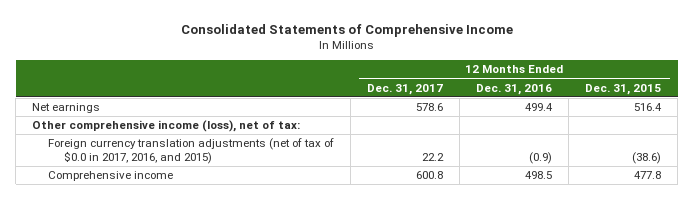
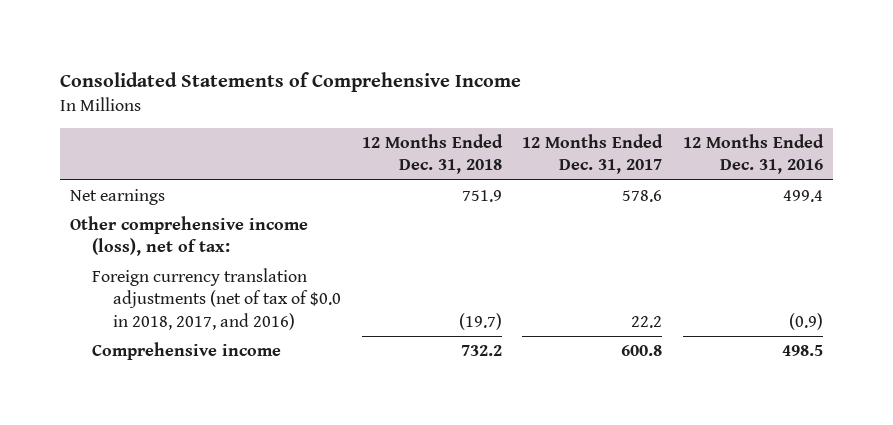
[585,83,662,95] Dec. 31, 2015 -> none
none -> [361,133,503,175] 12 Months Ended Dec. 31, 2018
[48,138,335,165] Foreign currency translation adjustments (net of tax of $0.0 in 2017, 2016, and 2015) -> [91,268,341,330] Foreign currency translation adjustments (net of tax of $0.0 in 2018, 2017, and 2016)

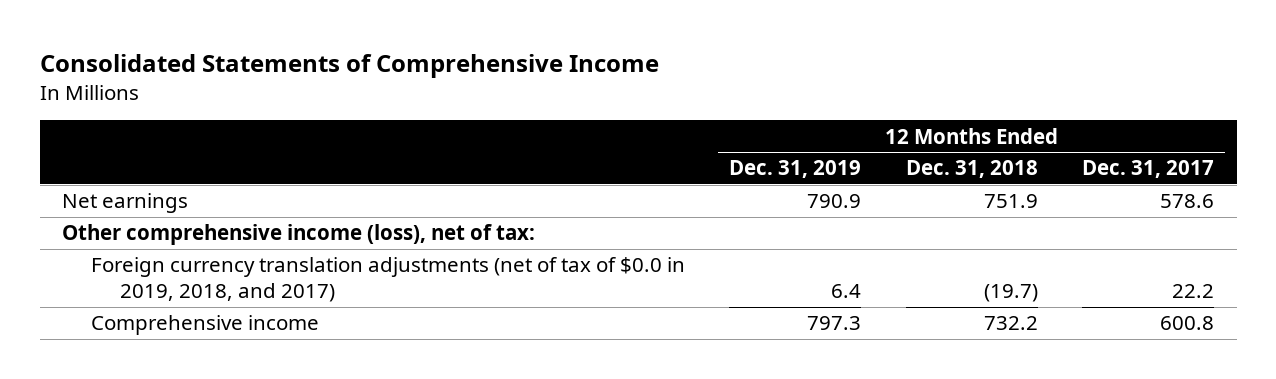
[682,133,824,175] 12 Months Ended Dec. 31, 2016 -> none
none -> [729,160,862,179] Dec. 31, 2019
[91,268,341,330] Foreign currency translation adjustments (net of tax of $0.0 in 2018, 2017, and 2016) -> [90,257,685,303] Foreign currency translation adjustments (net of tax of $0.0 in 2019, 2018, and 2017)

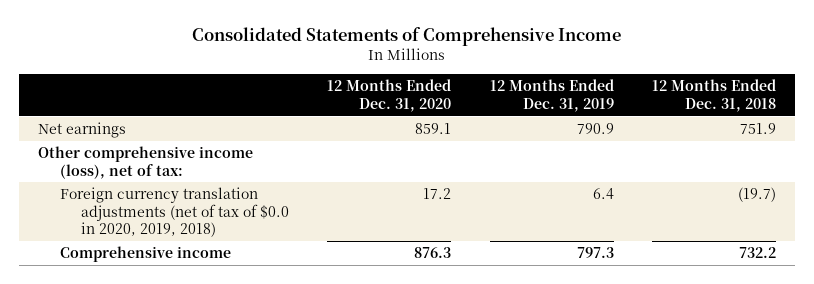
[1082,160,1215,179] Dec. 31, 2017 -> none
none -> [327,79,452,112] 12 Months Ended Dec. 31, 2020
[90,257,685,303] Foreign currency translation adjustments (net of tax of $0.0 in 2019, 2018, and 2017) -> [59,187,290,238] Foreign currency translation adjustments (net of tax of $0.0 in 2020, 2019, 2018)

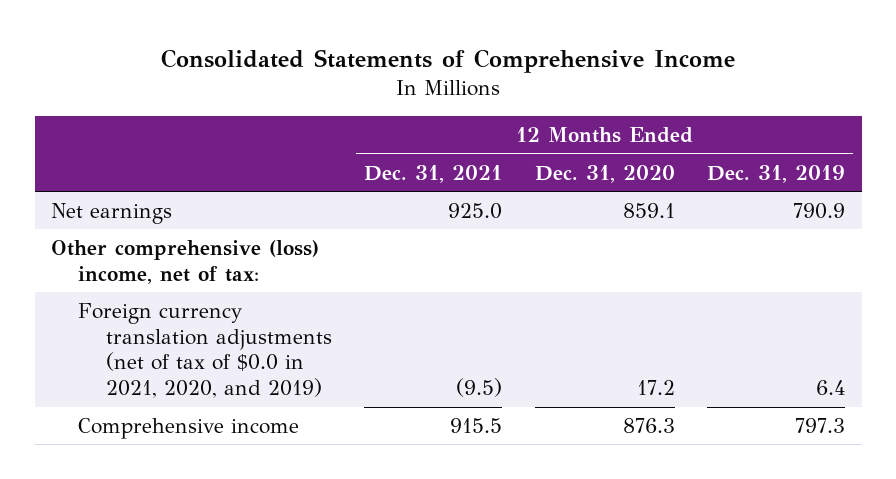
[652,79,777,112] 12 Months Ended Dec. 31, 2018 -> none
none -> [364,164,503,183] Dec. 31, 2021
[38,146,254,179] Other comprehensive income (loss), net of tax: -> [50,239,319,284] Other comprehensive (loss) income, net of tax:
[59,187,290,238] Foreign currency translation adjustments (net of tax of $0.0 in 2020, 2019, 2018) -> [78,302,332,399] Foreign currency translation adjustments (net of tax of $0.0 in 2021, 2020, and 2019)

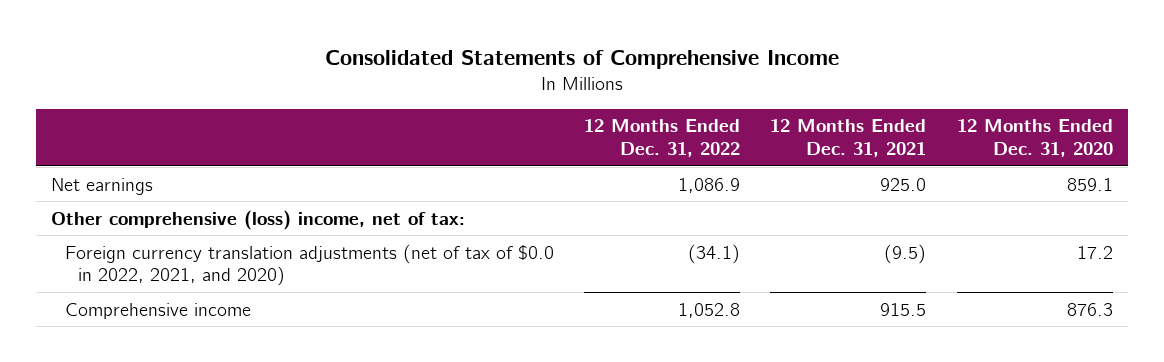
[707,164,846,183] Dec. 31, 2019 -> none
none -> [584,119,741,158] 12 Months Ended Dec. 31, 2022
[78,302,332,399] Foreign currency translation adjustments (net of tax of $0.0 in 2021, 2020, and 2019) -> [64,243,554,287] Foreign currency translation adjustments (net of tax of $0.0 in 2022, 2021, and 2020)

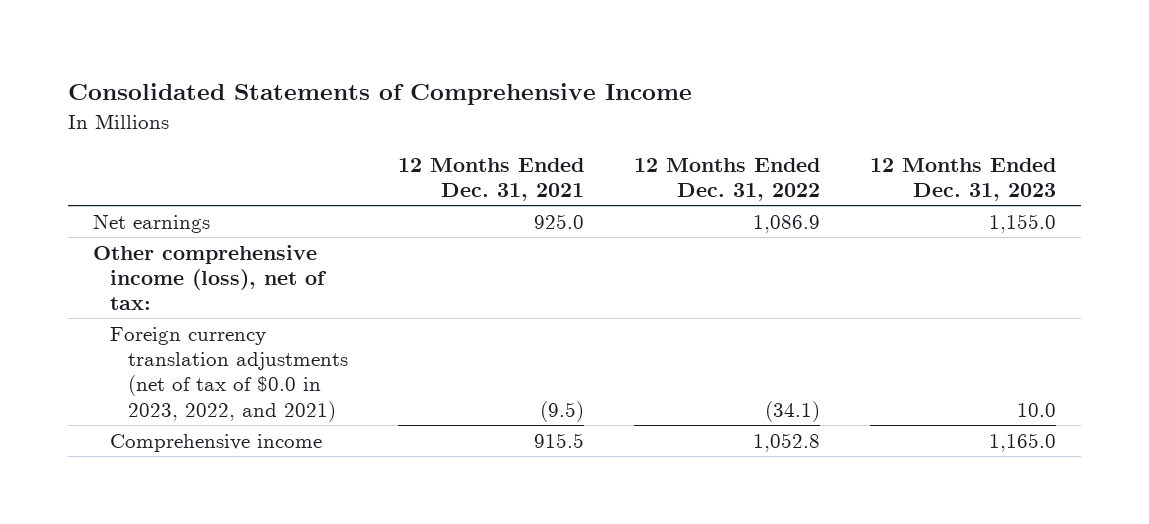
[956,119,1113,158] 12 Months Ended Dec. 31, 2020 -> none
none -> [869,158,1056,202] 12 Months Ended Dec. 31, 2023
[51,209,466,230] Other comprehensive (loss) income, net of tax: -> [92,244,328,311] Other comprehensive income (loss), net of tax:
[64,243,554,287] Foreign currency translation adjustments (net of tax of $0.0 in 2022, 2021, and 2020) -> [110,326,348,422] Foreign currency translation adjustments (net of tax of $0.0 in 2023, 2022, and 2021)

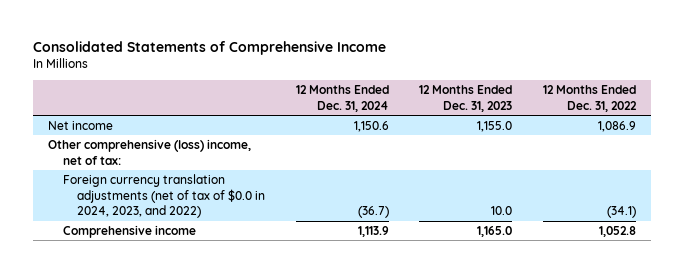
[397,158,584,202] 12 Months Ended Dec. 31, 2021 -> none
none -> [295,85,389,113] 12 Months Ended Dec. 31, 2024
[92,213,210,233] Net earnings -> [48,120,114,130] Net income
[92,244,328,311] Other comprehensive income (loss), net of tax: -> [48,138,252,165] Other comprehensive (loss) income, net of tax:
[110,326,348,422] Foreign currency translation adjustments (net of tax of $0.0 in 2023, 2022, and 2021) -> [62,173,266,219] Foreign currency translation adjustments (net of tax of $0.0 in 2024, 2023, and 2022)

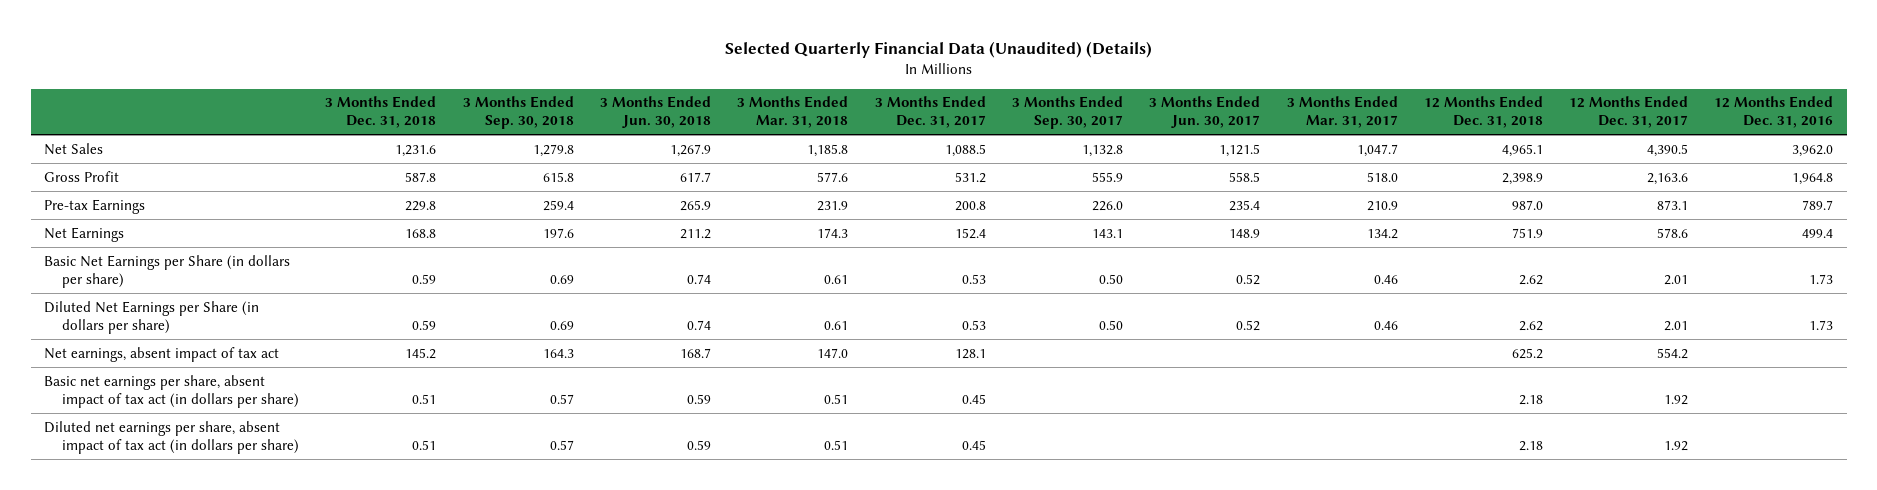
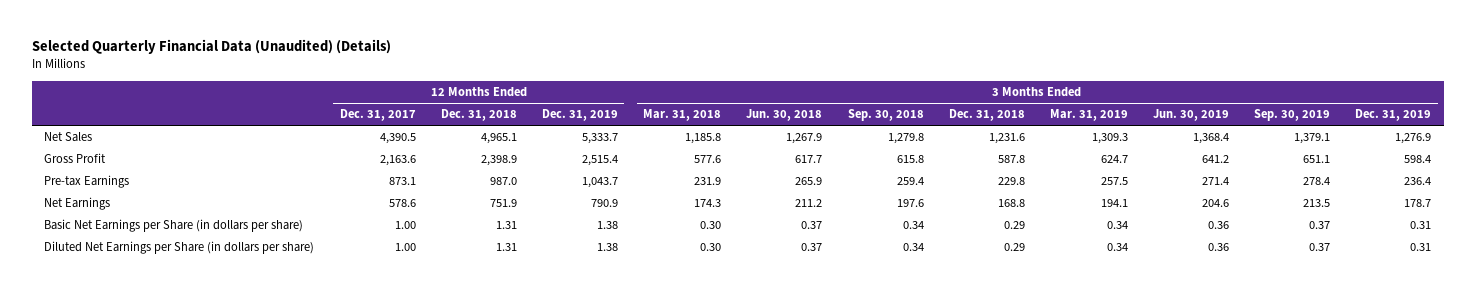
[874,96,986,129] 3 Months Ended Dec. 31, 2017 -> none
[1011,96,1123,130] 3 Months Ended Sep. 30, 2017 -> none
[1149,96,1261,129] 3 Months Ended Jun. 30, 2017 -> none
[1286,96,1398,129] 3 Months Ended Mar. 31, 2017 -> none
[1714,96,1834,129] 12 Months Ended Dec. 31, 2016 -> none
none -> [541,109,618,122] Dec. 31, 2019
none -> [1049,109,1128,122] Mar. 31, 2019
none -> [1153,109,1230,122] Jun. 30, 2019
none -> [1254,109,1331,122] Sep. 30, 2019
none -> [1355,109,1432,122] Dec. 31, 2019
[43,346,279,362] Net earnings, absent impact of tax act -> none
[43,374,300,408] Basic net earnings per share, absent impact of tax act (in dollars per share) -> none
[43,420,300,454] Diluted net earnings per share, absent impact of tax act (in dollars per share) -> none
[412,273,437,284] 0.59 -> [1003,221,1025,230] 0.29
[549,274,574,284] 0.69 -> [902,221,924,230] 0.34
[687,273,712,284] 0.74 -> [801,221,823,230] 0.37
[824,274,849,284] 0.61 -> [700,221,722,230] 0.30
[1518,274,1543,285] 2.62 -> [495,221,517,230] 1.31
[1664,274,1689,285] 2.01 -> [394,221,416,230] 1.00
[412,319,437,330] 0.59 -> [1003,243,1025,252] 0.29
[549,320,574,330] 0.69 -> [902,243,924,252] 0.34
[687,319,712,330] 0.74 -> [801,243,823,252] 0.37
[824,320,849,330] 0.61 -> [700,243,722,252] 0.30
[1518,320,1543,331] 2.62 -> [495,243,517,252] 1.31
[1664,320,1689,331] 2.01 -> [394,243,416,252] 1.00

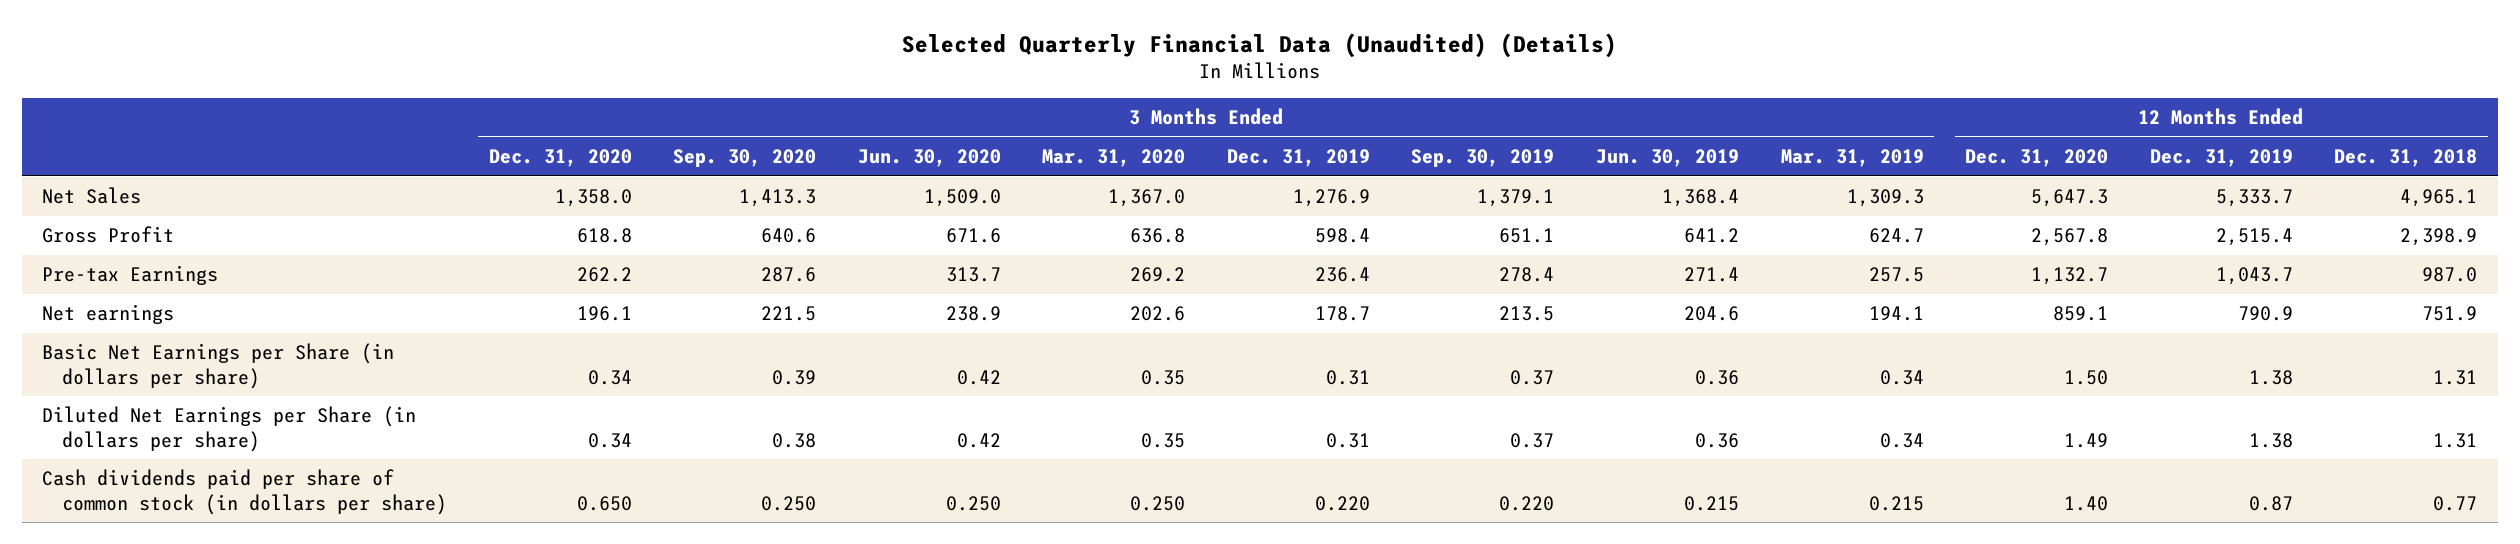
[339,109,416,122] Dec. 31, 2017 -> none
[643,109,722,122] Mar. 31, 2018 -> none
[746,109,823,122] Jun. 30, 2018 -> none
[847,109,924,122] Sep. 30, 2018 -> none
[948,109,1025,122] Dec. 31, 2018 -> none
none -> [488,149,632,168] Dec. 31, 2020
none -> [673,149,817,168] Sep. 30, 2020
none -> [857,149,1001,168] Jun. 30, 2020
none -> [1042,149,1186,168] Mar. 31, 2020
none -> [1965,149,2109,168] Dec. 31, 2020
[44,197,111,211] Net Earnings -> [42,304,175,325] Net earnings
none -> [42,469,448,515] Cash dividends paid per share of common stock (in dollars per share)

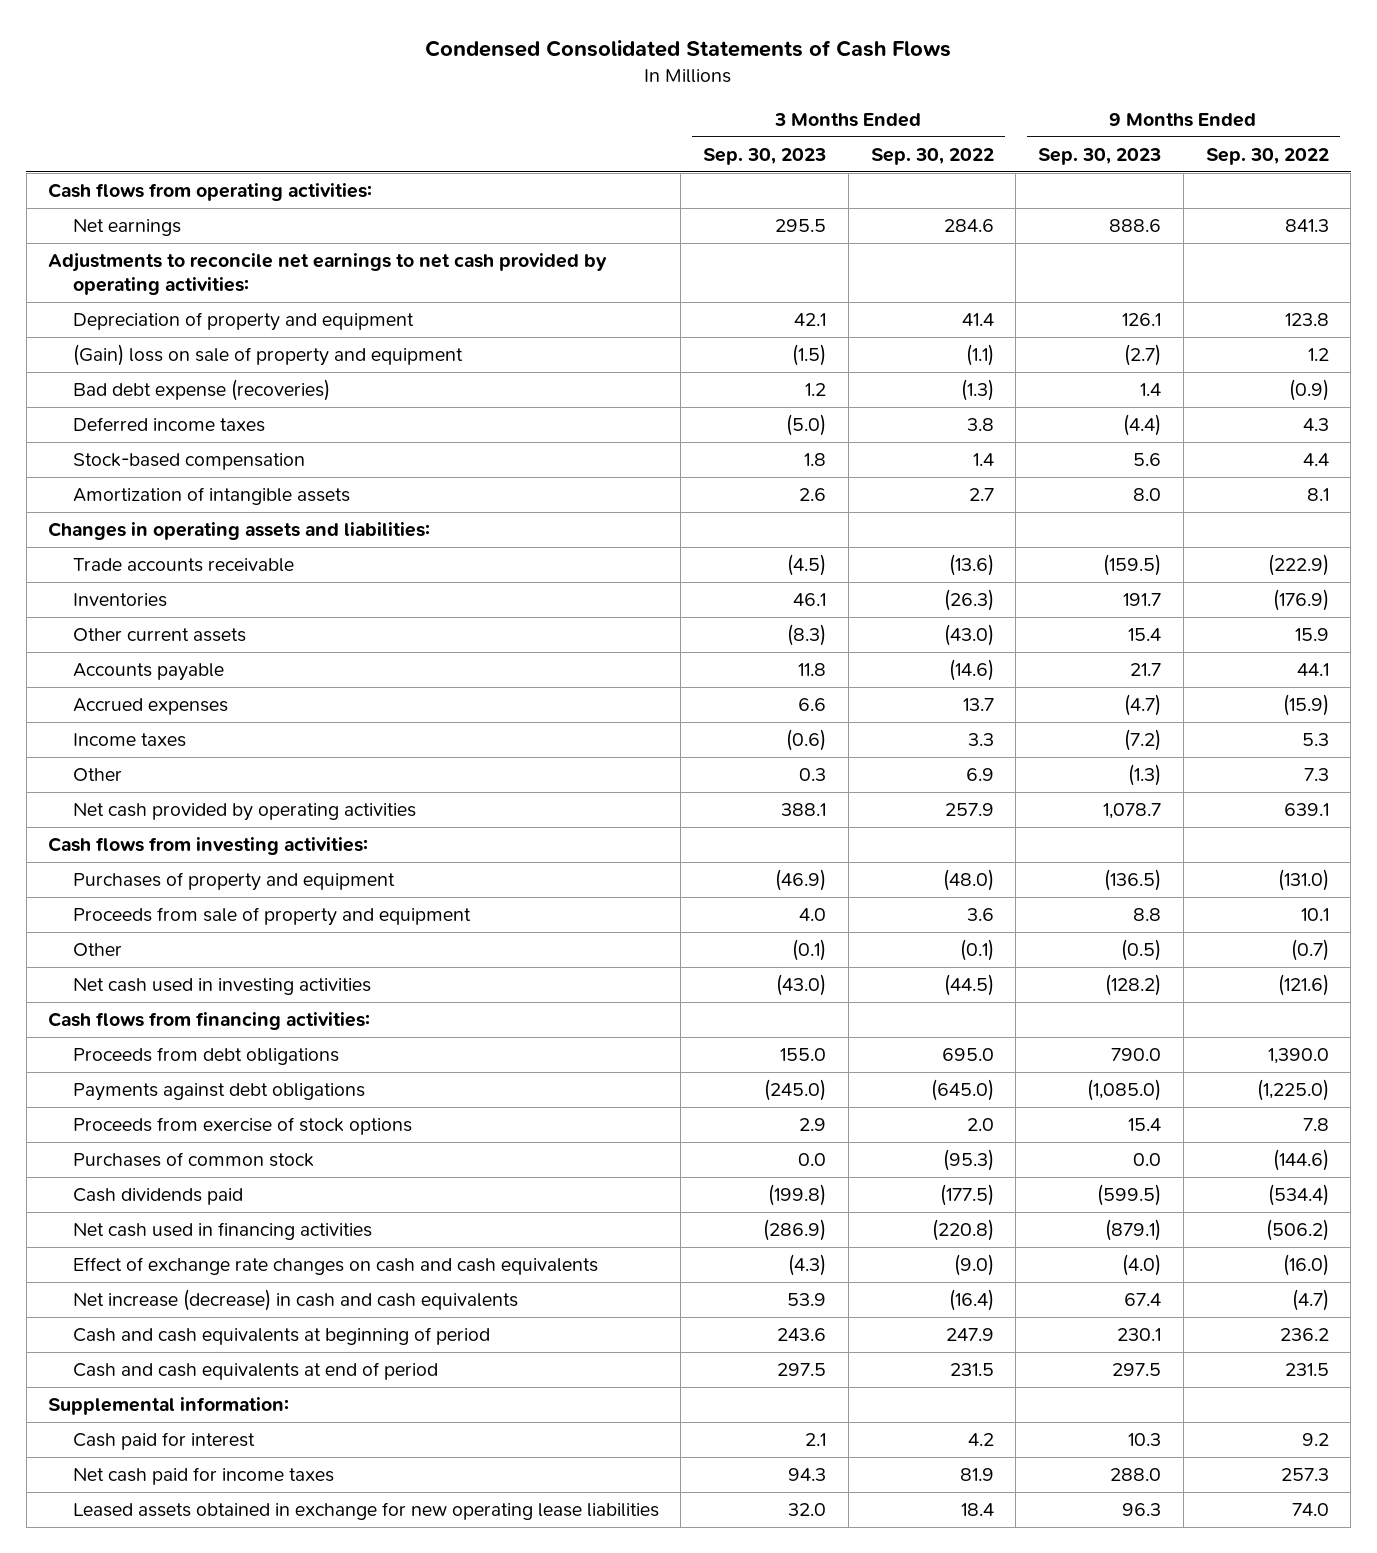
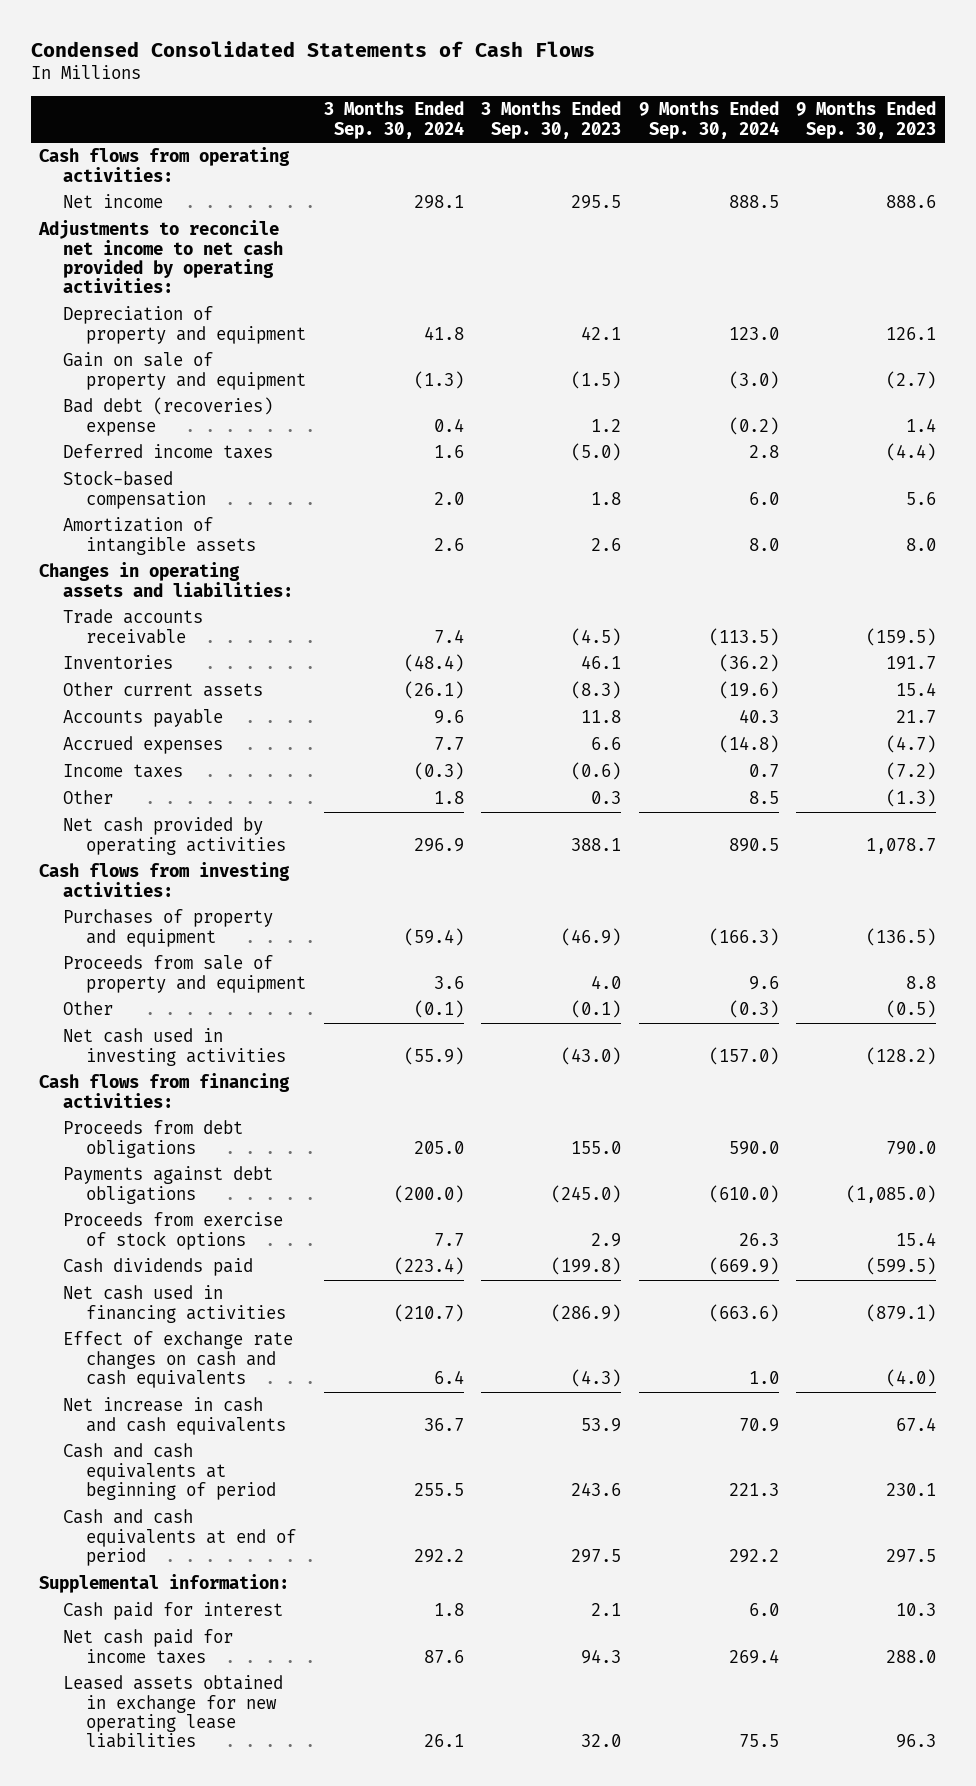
[870,147,994,165] Sep. 30, 2022 -> none
[1205,147,1329,165] Sep. 30, 2022 -> none
none -> [323,101,464,139] 3 Months Ended Sep. 30, 2024
none -> [638,101,779,139] 9 Months Ended Sep. 30, 2024
[72,219,181,237] Net earnings -> [62,194,163,209] Net income
[48,253,608,295] Adjustments to reconcile net earnings to net cash provided by operating activities: -> [38,220,283,294] Adjustments to reconcile net income to net cash provided by operating activities:
[72,344,463,367] (Gain) loss on sale of property and equipment -> [62,352,307,390] Gain on sale of property and equipment
[72,379,330,402] Bad debt expense (recoveries) -> [62,397,273,436] Bad debt (recoveries) expense
[72,1152,314,1168] Purchases of common stock -> none
[72,1289,518,1312] Net increase (decrease) in cash and cash equivalents -> [62,1397,287,1435] Net increase in cash and cash equivalents

